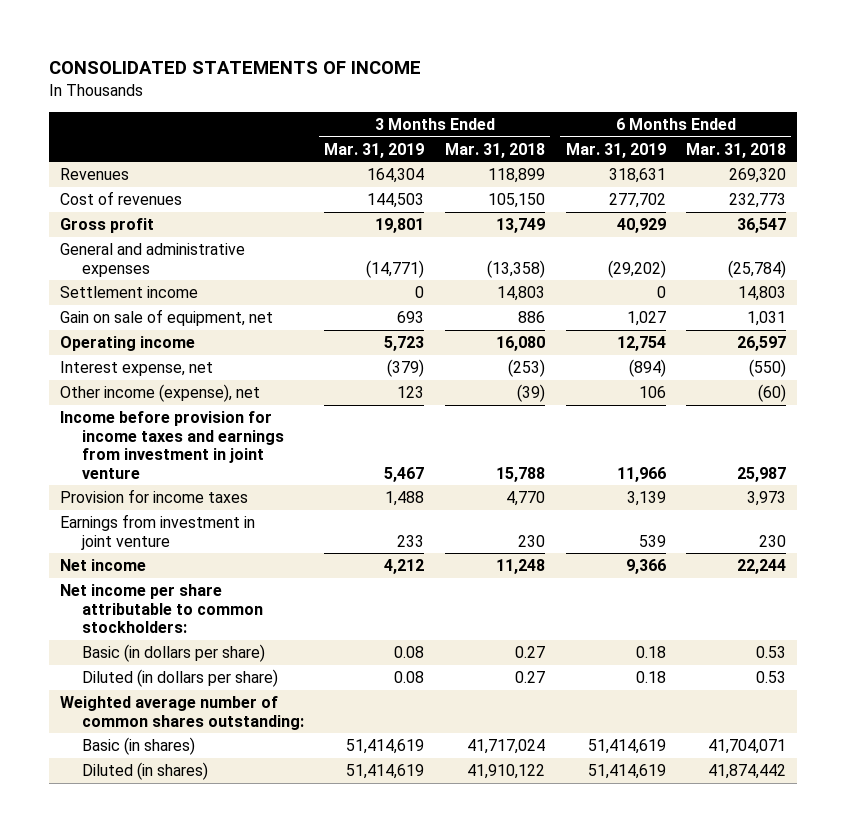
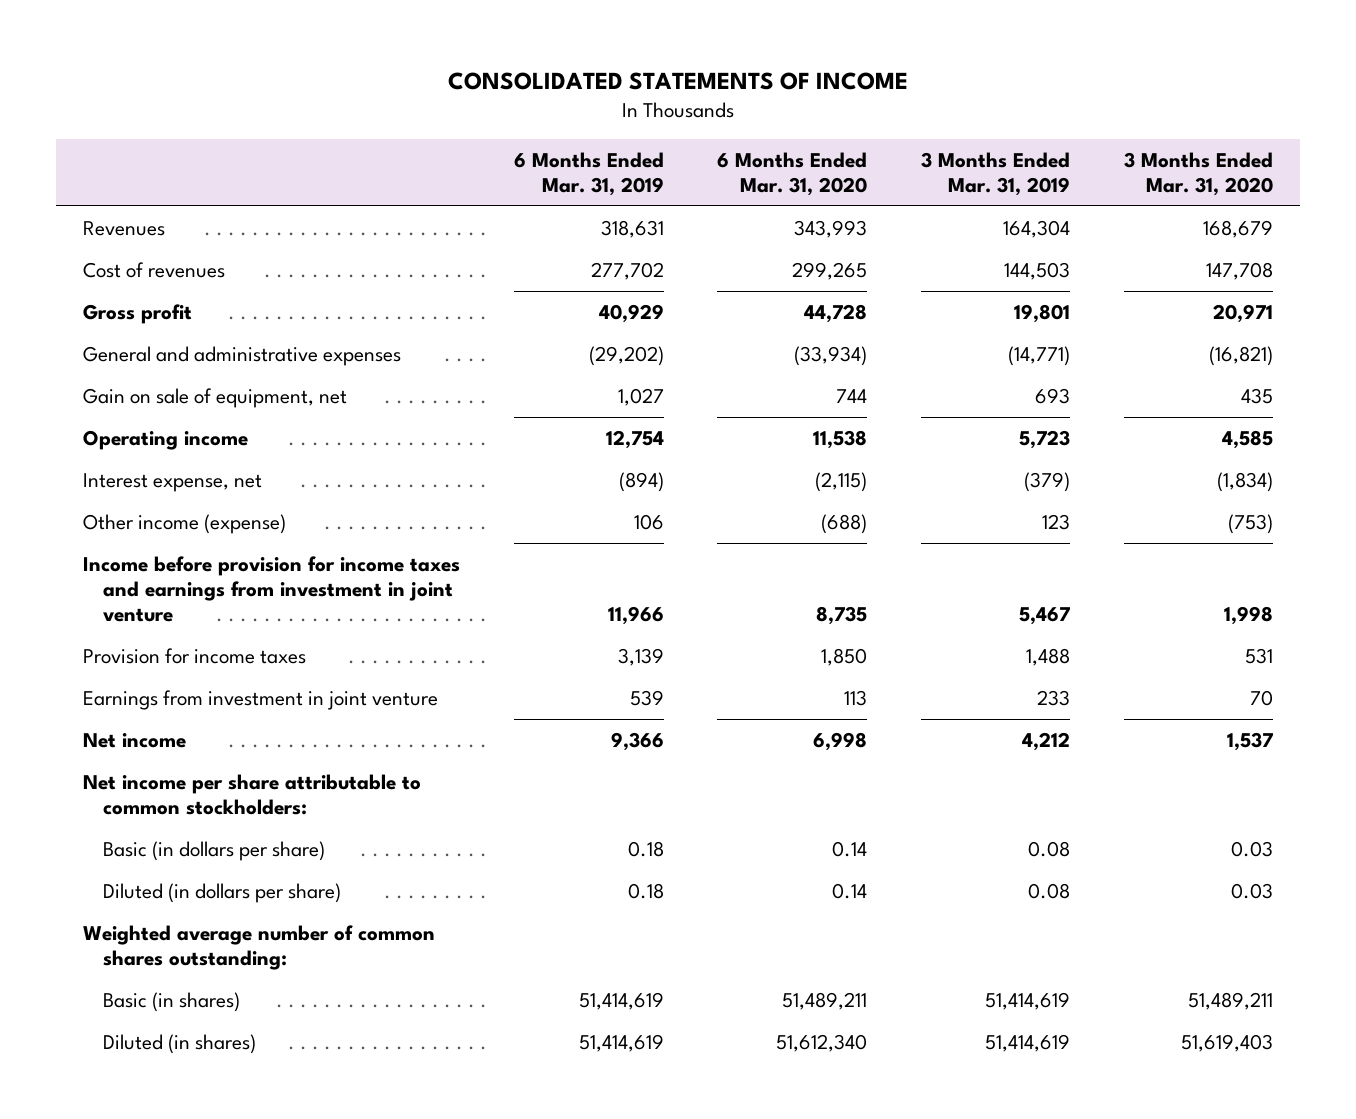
[444,142,545,158] Mar. 31, 2018 -> none
[686,142,787,158] Mar. 31, 2018 -> none
none -> [717,151,868,196] 6 Months Ended Mar. 31, 2020
none -> [1123,151,1273,196] 3 Months Ended Mar. 31, 2020
[59,285,198,298] Settlement income -> none
[59,383,260,402] Other income (expense), net -> [82,513,286,534] Other income (expense)

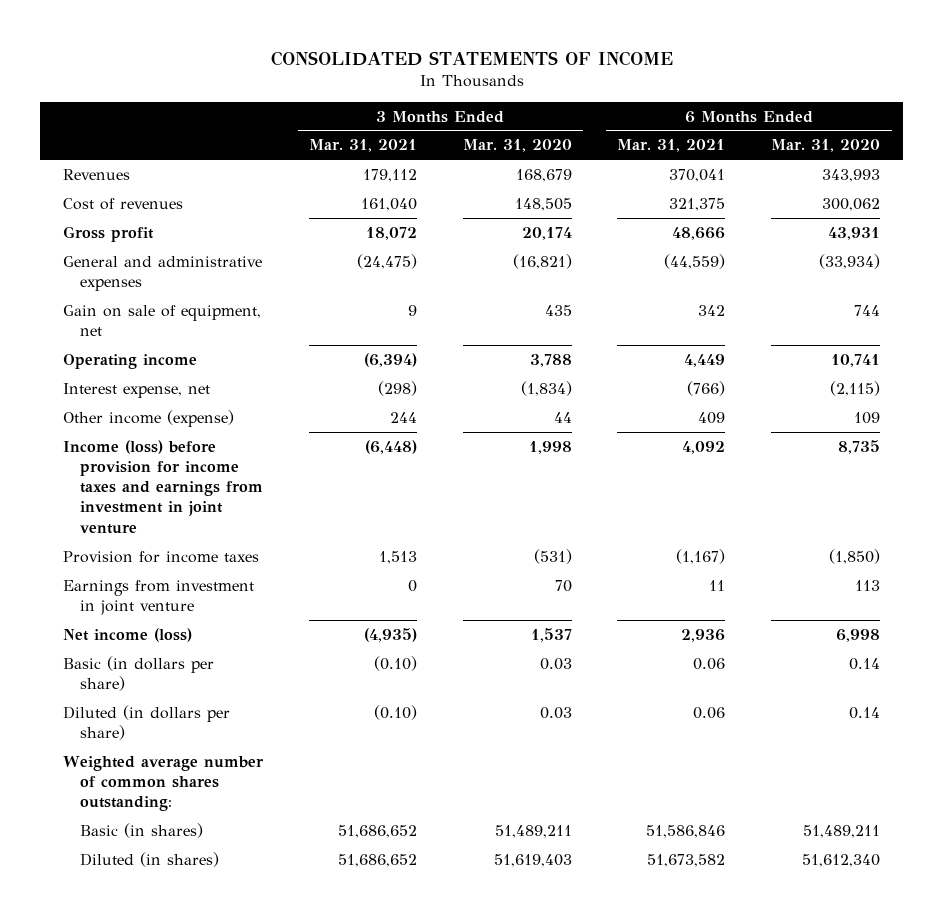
[513,151,664,196] 6 Months Ended Mar. 31, 2019 -> none
[921,151,1071,196] 3 Months Ended Mar. 31, 2019 -> none
none -> [309,139,418,153] Mar. 31, 2021
none -> [617,139,726,153] Mar. 31, 2021
[792,261,868,280] 299,265 -> [822,197,881,211] 300,062
[1205,261,1273,280] 147,708 -> [514,197,572,211] 148,505
[804,303,868,323] 44,728 -> [828,226,881,240] 43,931
[1212,303,1273,323] 20,971 -> [521,226,572,240] 20,174
[813,429,868,449] 11,538 -> [831,353,881,367] 10,741
[1221,429,1273,449] 4,585 -> [529,353,572,367] 3,788
[821,513,868,534] (688) -> [854,411,881,424] 109
[1227,513,1273,534] (753) -> [553,411,572,423] 44
[82,555,460,623] Income before provision for income taxes and earnings from investment in joint venture -> [62,439,264,534] Income (loss) before provision for income taxes and earnings from investment in joint venture
[821,647,868,666] 1,850 -> [829,548,881,564] (1,850)
[1244,647,1273,664] 531 -> [533,548,572,564] (531)
[82,773,421,816] Net income per share attributable to common stockholders: -> none
[82,732,186,748] Net income -> [62,627,192,642] Net income (loss)

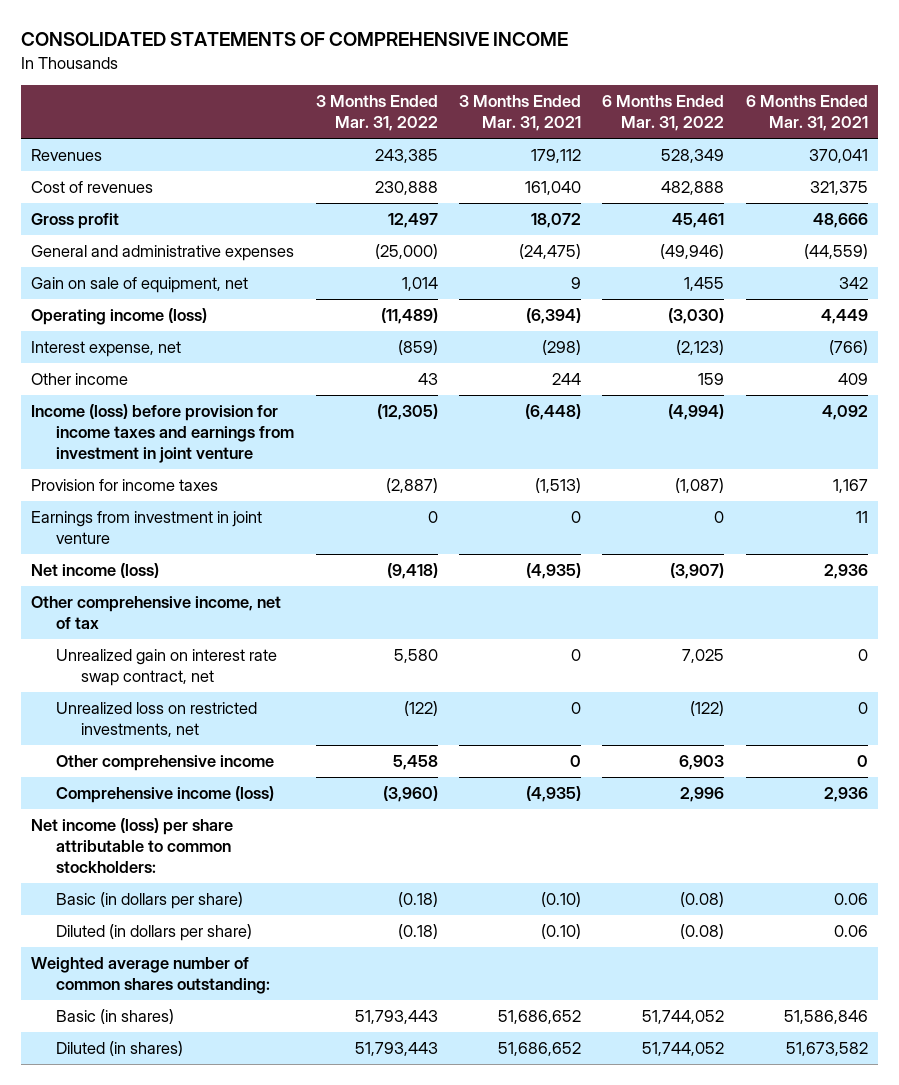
[270,50,673,66] CONSOLIDATED STATEMENTS OF INCOME -> [20,32,568,47] CONSOLIDATED STATEMENTS OF COMPREHENSIVE INCOME
[462,139,572,153] Mar. 31, 2020 -> none
[771,139,881,153] Mar. 31, 2020 -> none
none -> [315,95,438,132] 3 Months Ended Mar. 31, 2022
none -> [602,95,725,132] 6 Months Ended Mar. 31, 2022
[62,353,197,369] Operating income -> [31,307,208,325] Operating income (loss)
[62,409,234,427] Other income (expense) -> [31,372,129,385] Other income
[379,550,418,564] 1,513 -> [535,477,582,493] (1,513)
[676,548,726,564] (1,167) -> [832,478,868,493] 1,167
none -> [31,595,282,630] Other comprehensive income, net of tax
none -> [55,648,277,687] Unrealized gain on interest rate swap contract, net
none -> [55,701,257,738] Unrealized loss on restricted investments, net
none -> [55,754,274,771] Other comprehensive income
none -> [55,785,274,803] Comprehensive income (loss)
none -> [31,817,234,874] Net income (loss) per share attributable to common stockholders:

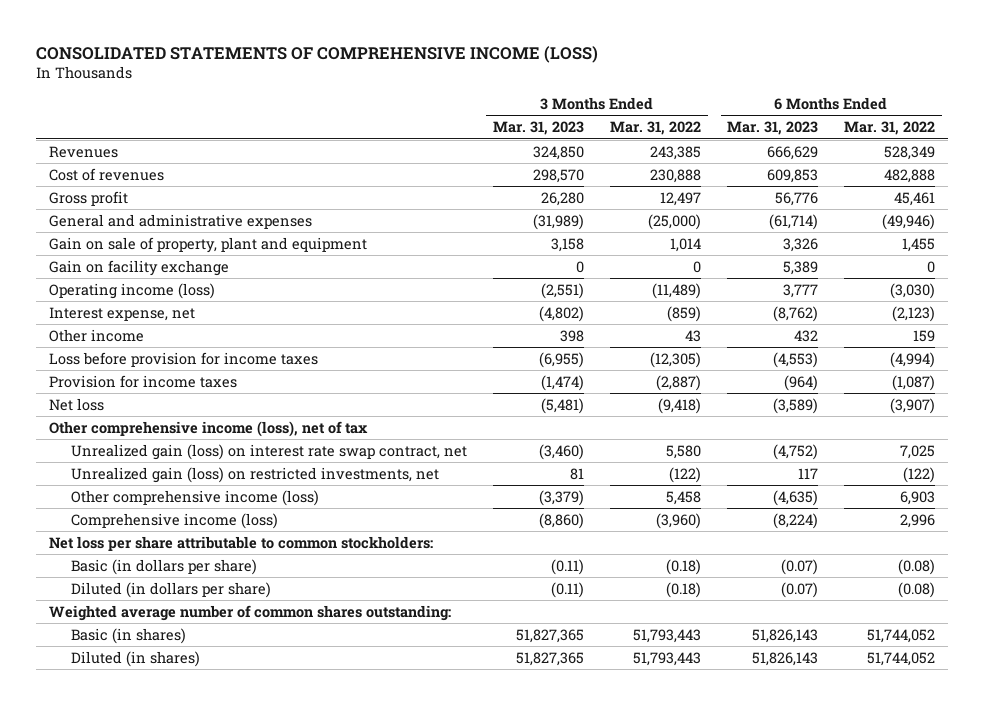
[20,32,568,47] CONSOLIDATED STATEMENTS OF COMPREHENSIVE INCOME -> [36,45,599,63] CONSOLIDATED STATEMENTS OF COMPREHENSIVE INCOME (LOSS)
[459,95,582,132] 3 Months Ended Mar. 31, 2021 -> none
[745,95,868,132] 6 Months Ended Mar. 31, 2021 -> none
none -> [492,121,584,136] Mar. 31, 2023
none -> [727,121,819,136] Mar. 31, 2023
[31,276,249,293] Gain on sale of equipment, net -> [49,236,368,253] Gain on sale of property, plant and equipment
none -> [49,259,230,276] Gain on facility exchange
[31,403,294,464] Income (loss) before provision for income taxes and earnings from investment in joint venture -> [49,351,319,367] Loss before provision for income taxes
[31,510,263,545] Earnings from investment in joint venture -> none
[31,562,160,578] Net income (loss) -> [49,397,105,411] Net loss
[31,595,282,630] Other comprehensive income, net of tax -> [49,420,369,437] Other comprehensive income (loss), net of tax
[55,648,277,687] Unrealized gain on interest rate swap contract, net -> [70,443,467,460] Unrealized gain (loss) on interest rate swap contract, net
[55,701,257,738] Unrealized loss on restricted investments, net -> [70,466,439,483] Unrealized gain (loss) on restricted investments, net
[55,754,274,771] Other comprehensive income -> [70,489,319,506] Other comprehensive income (loss)
[31,817,234,874] Net income (loss) per share attributable to common stockholders: -> [49,535,434,551] Net loss per share attributable to common stockholders:

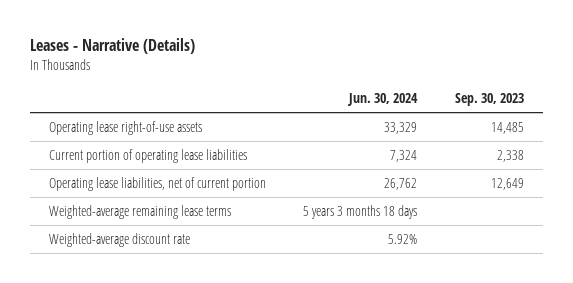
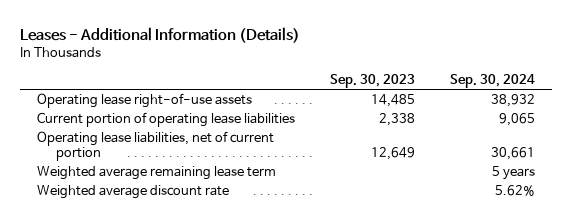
[29,38,195,55] Leases - Narrative (Details) -> [20,27,301,44] Leases - Additional Information (Details)
[347,93,419,107] Jun. 30, 2024 -> none
none -> [449,74,535,89] Sep. 30, 2024
[48,204,231,219] Weighted-average remaining lease terms -> [37,166,277,181] Weighted average remaining lease term
[48,232,190,247] Weighted-average discount rate -> [37,185,230,200] Weighted average discount rate

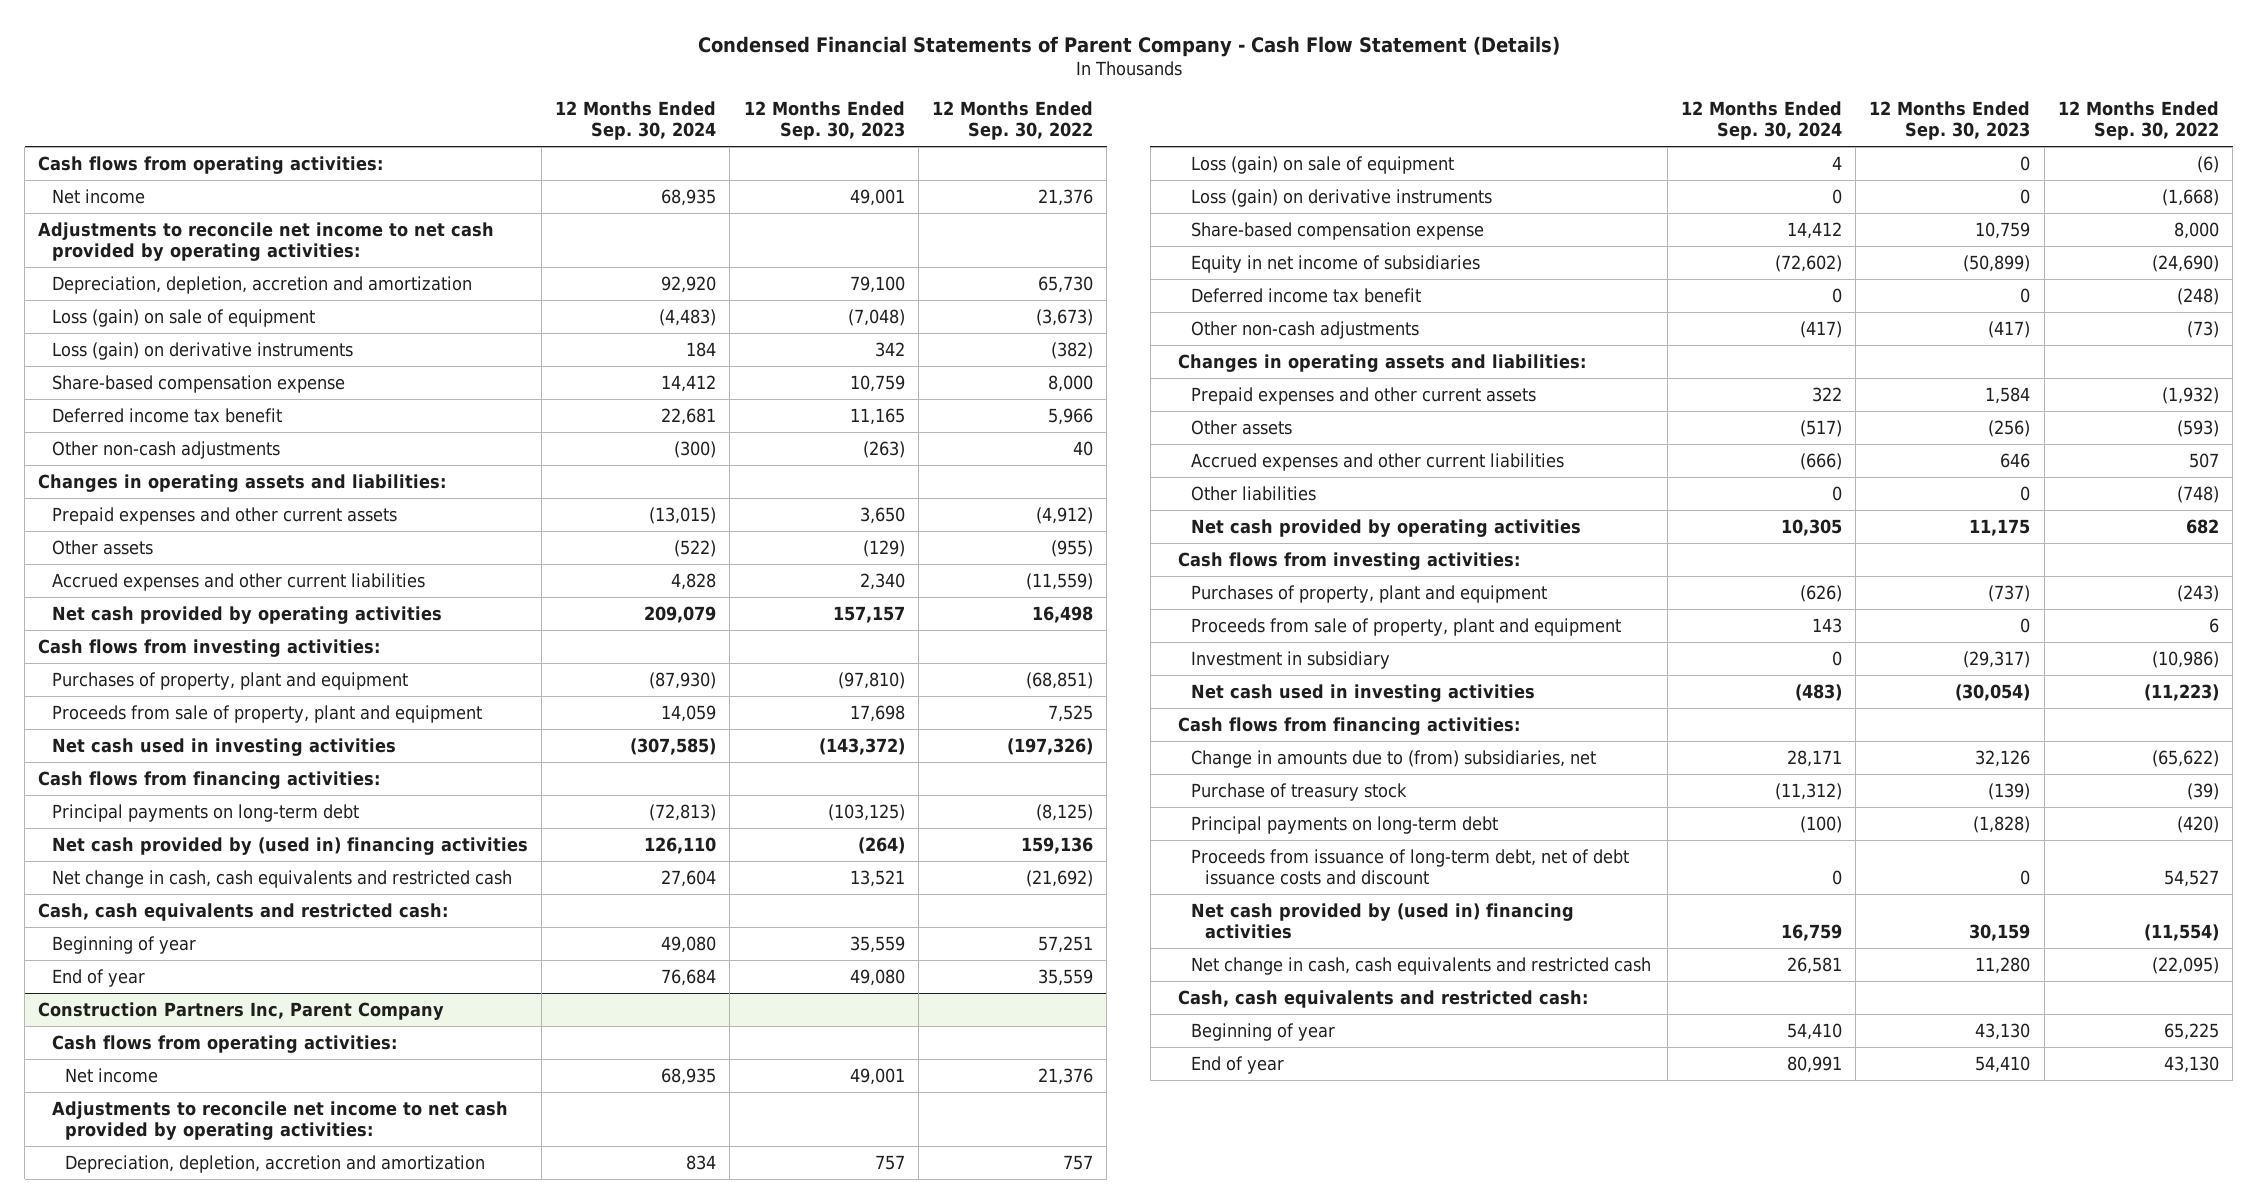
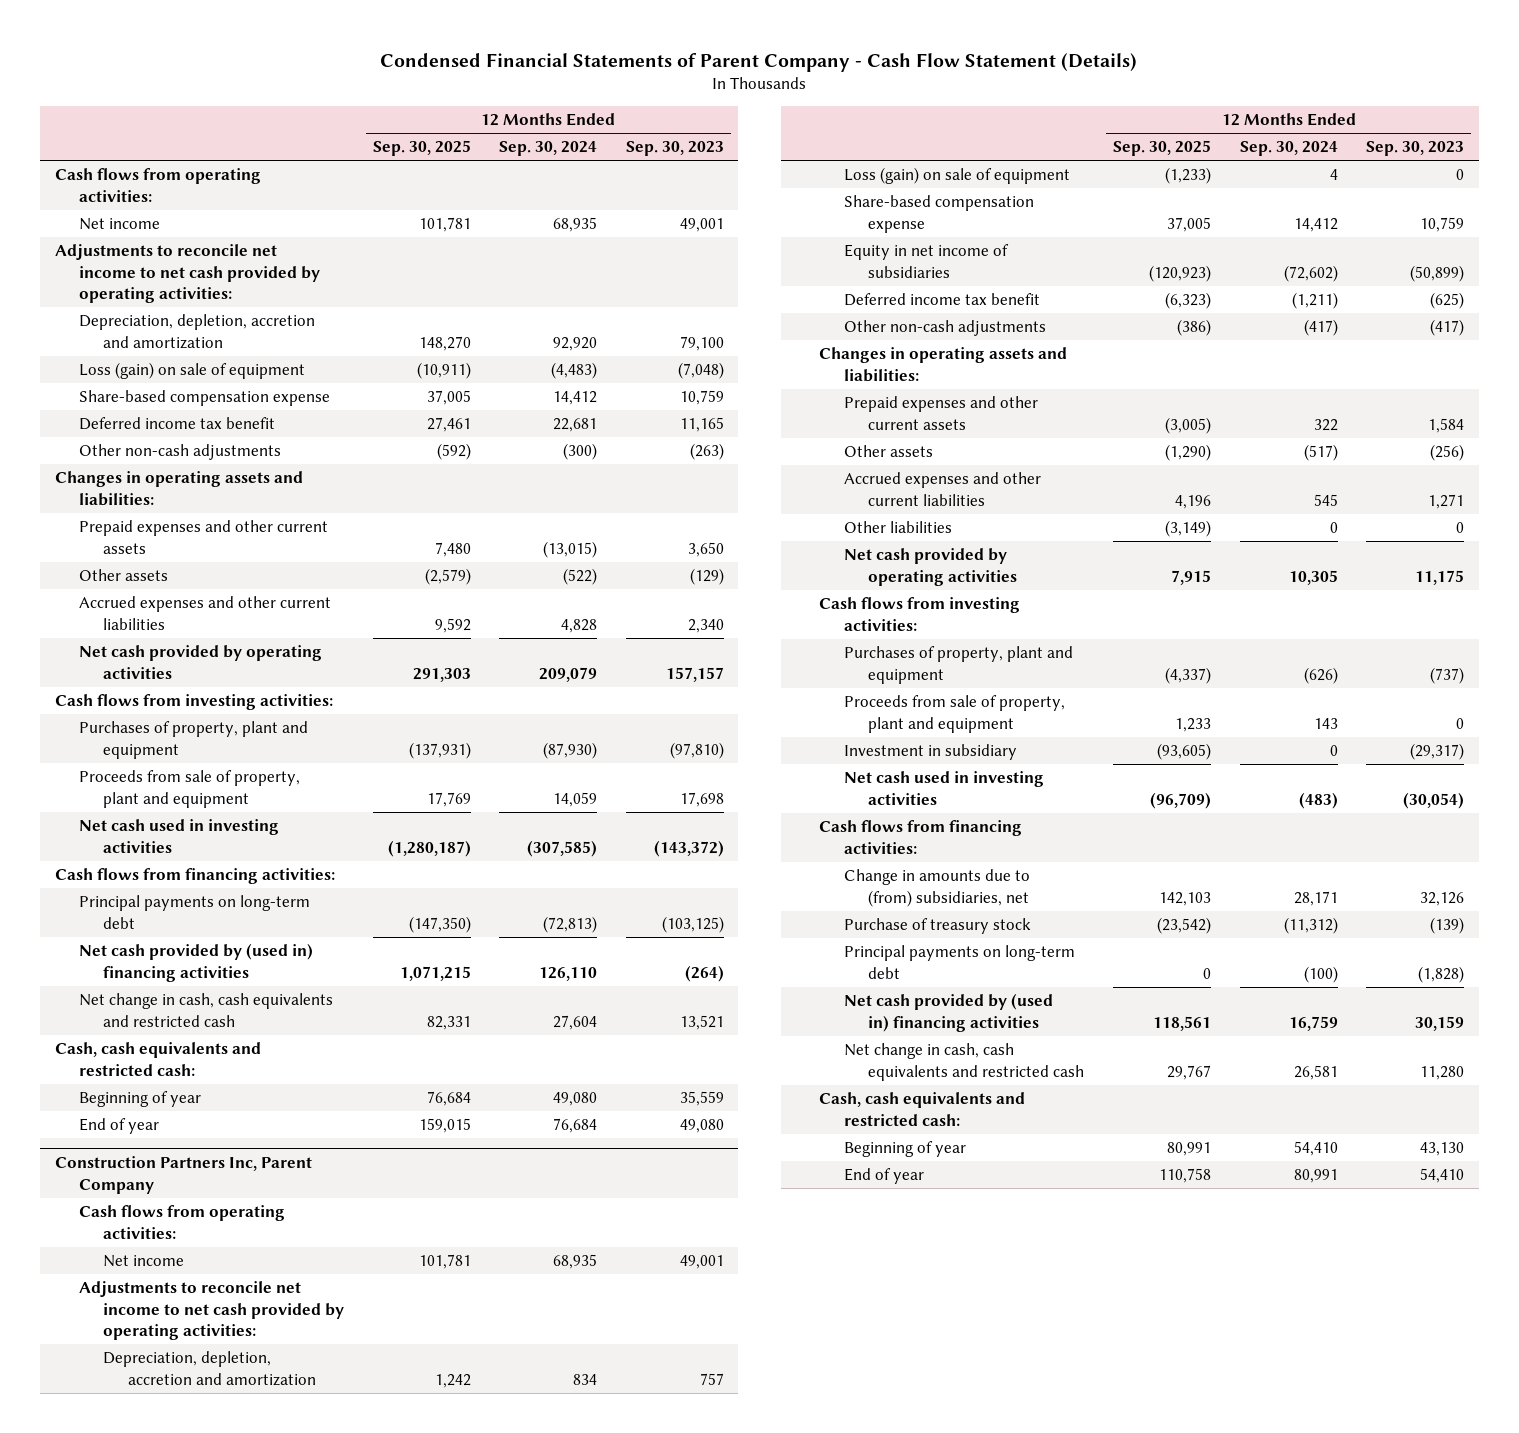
[931,101,1093,141] 12 Months Ended Sep. 30, 2022 -> none
none -> [372,140,471,157] Sep. 30, 2025
[51,341,353,360] Loss (gain) on derivative instruments -> none
[1191,188,1493,207] Loss (gain) on derivative instruments -> none
[1832,287,1843,303] 0 -> [1291,291,1338,309] (1,211)
[2020,287,2031,303] 0 -> [1430,291,1465,309] (625)
[1800,452,1843,470] (666) -> [1313,493,1338,506] 545
[2000,452,2031,468] 646 -> [1428,493,1465,509] 1,271
[1191,848,1630,885] Proceeds from issuance of long-term debt, net of debt issuance costs and discount -> none

